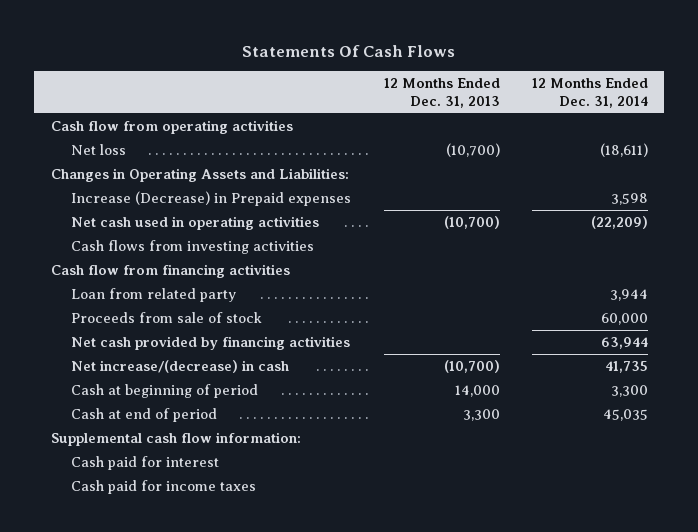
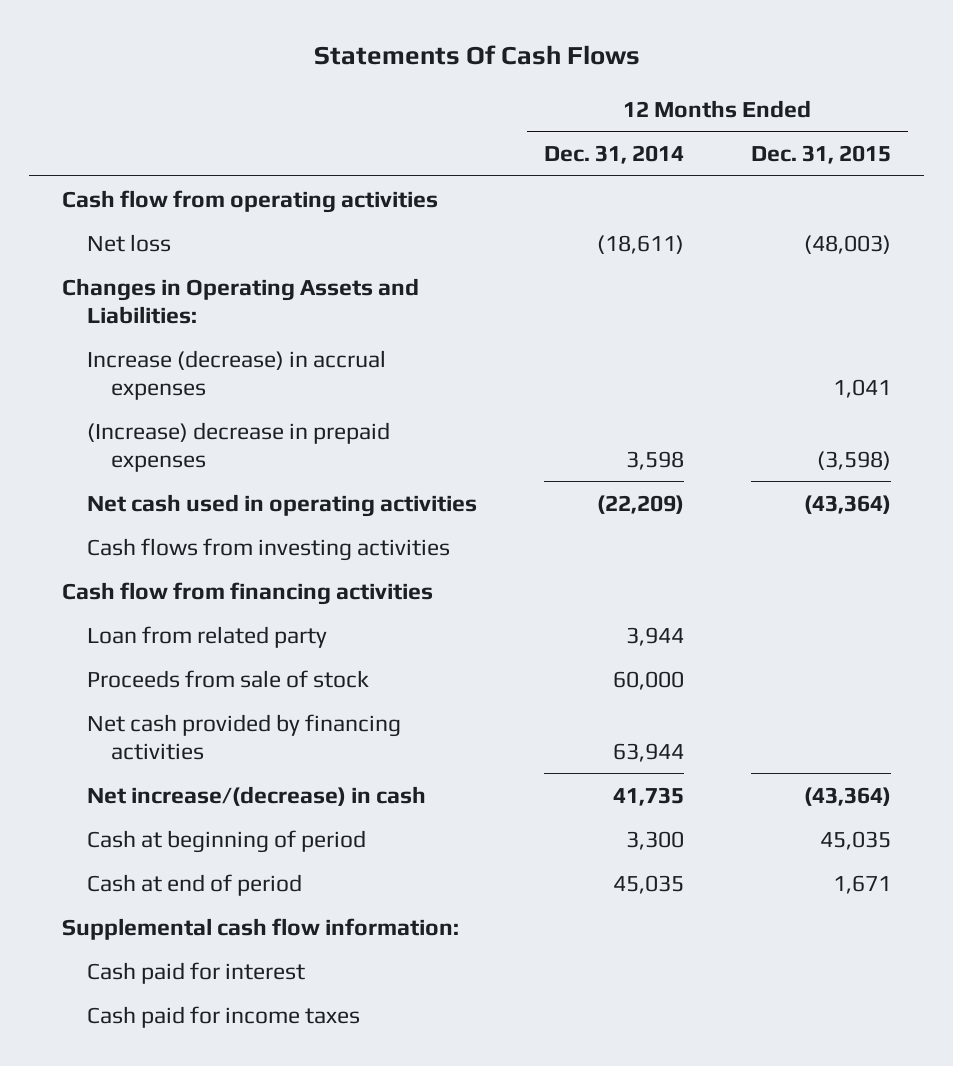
[383,77,500,108] 12 Months Ended Dec. 31, 2013 -> none
none -> [750,144,891,164] Dec. 31, 2015
none -> [86,349,386,400] Increase (decrease) in accrual expenses
[71,190,352,206] Increase (Decrease) in Prepaid expenses -> [86,421,390,472] (Increase) decrease in prepaid expenses

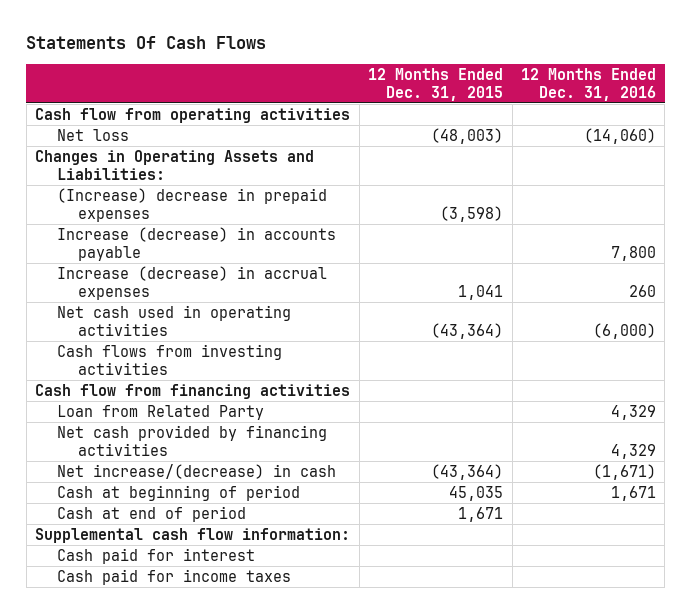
[543,144,684,164] Dec. 31, 2014 -> none
none -> [521,68,657,101] 12 Months Ended Dec. 31, 2016
none -> [56,227,336,261] Increase (decrease) in accounts payable
[86,349,386,400] Increase (decrease) in accrual expenses -> [56,266,327,300] Increase (decrease) in accrual expenses
[86,669,369,688] Proceeds from sale of stock -> none
[86,625,327,648] Loan from related party -> [56,405,264,421] Loan from Related Party

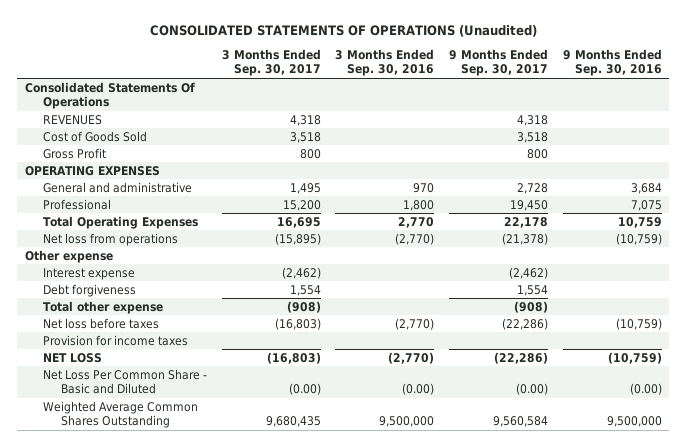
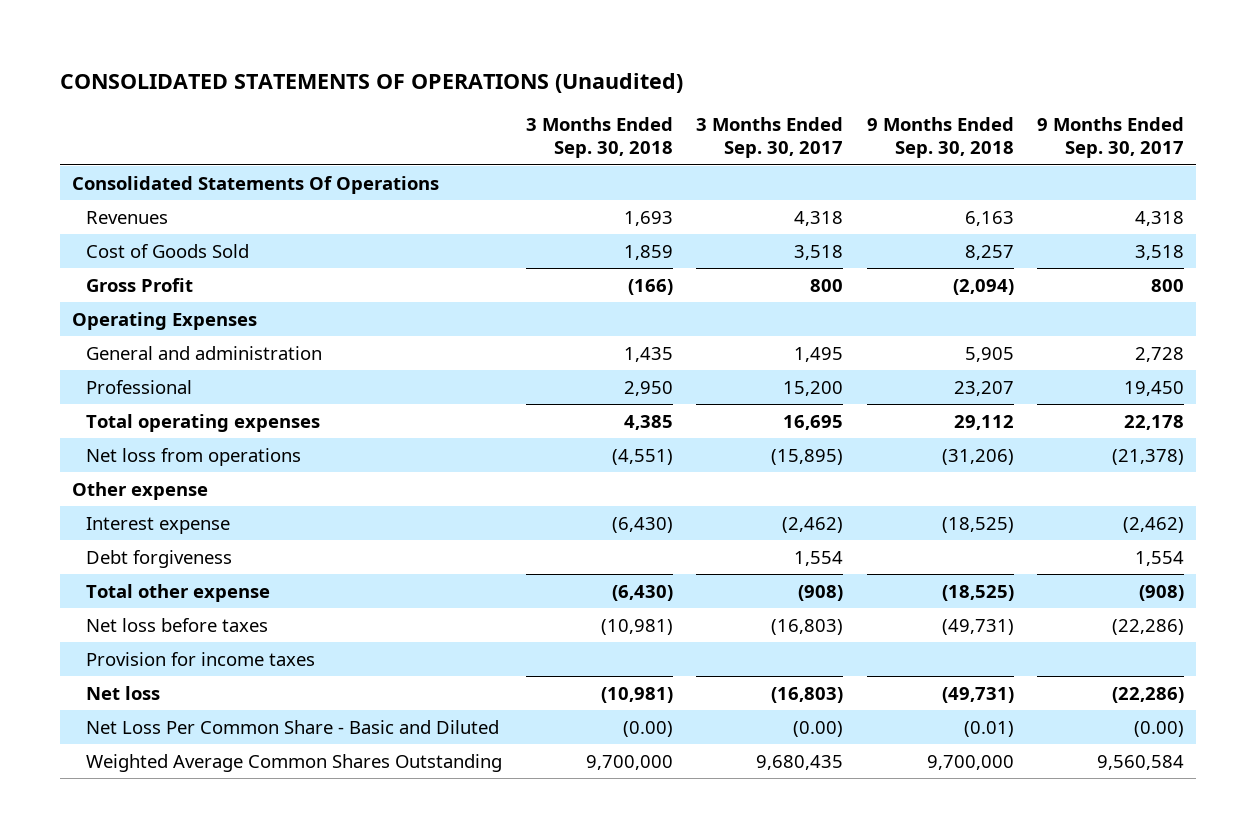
[335,49,435,77] 3 Months Ended Sep. 30, 2016 -> none
[563,49,663,77] 9 Months Ended Sep. 30, 2016 -> none
none -> [525,117,673,159] 3 Months Ended Sep. 30, 2018
none -> [866,117,1014,159] 9 Months Ended Sep. 30, 2018
[42,114,102,125] REVENUES -> [86,210,169,224] Revenues
[24,165,160,176] OPERATING EXPENSES -> [71,311,257,330] Operating Expenses
[42,181,192,193] General and administrative -> [86,345,323,360] General and administration
[42,215,198,229] Total Operating Expenses -> [86,413,321,432] Total operating expenses
[42,352,102,363] NET LOSS -> [86,685,161,700] Net loss

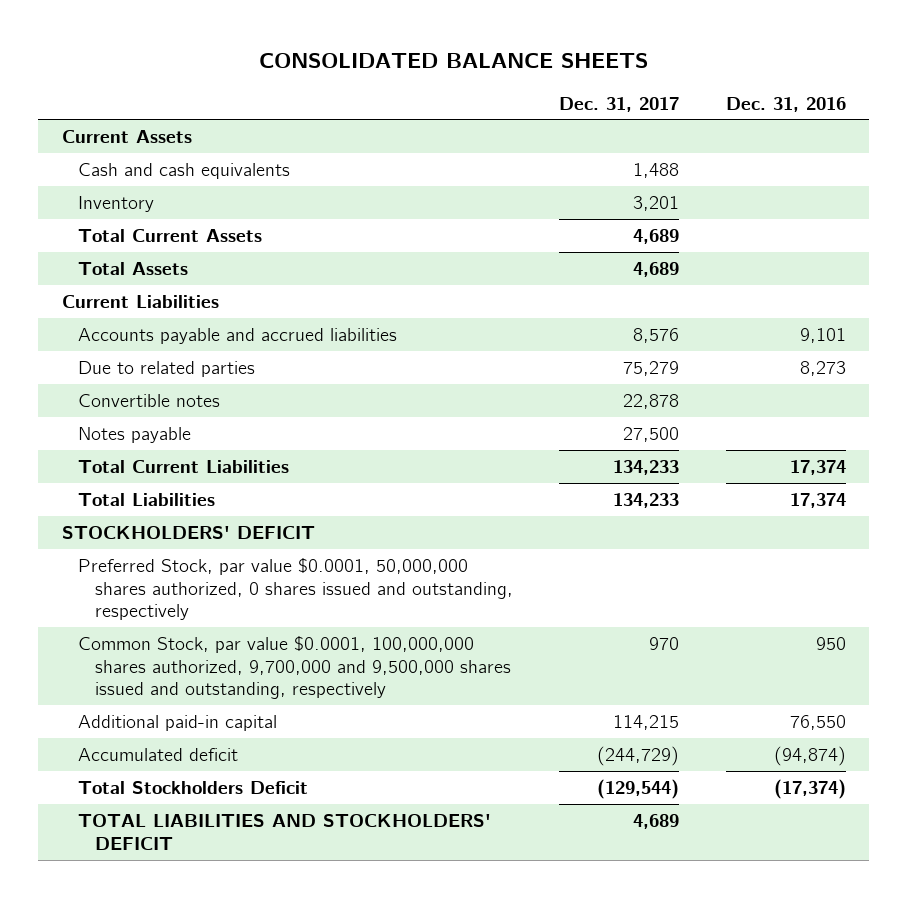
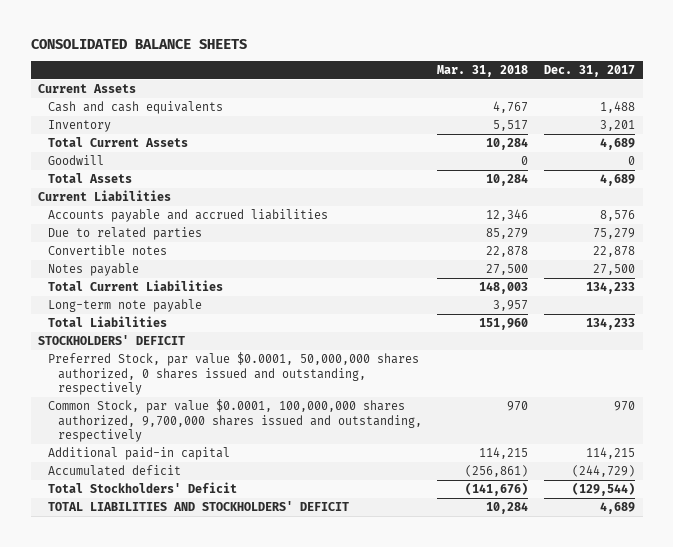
[725,96,846,112] Dec. 31, 2016 -> none
none -> [437,64,529,77] Mar. 31, 2018
none -> [48,155,105,166] Goodwill
none -> [48,299,203,313] Long-term note payable
[78,635,512,700] Common Stock, par value $0.0001, 100,000,000 shares authorized, 9,700,000 and 9,500,000 shares issued and outstanding, respectively -> [48,399,422,443] Common Stock, par value $0.0001, 100,000,000 shares authorized, 9,700,000 shares issued and outstanding, respectively
[78,780,309,794] Total Stockholders Deficit -> [48,482,238,494] Total Stockholders' Deficit

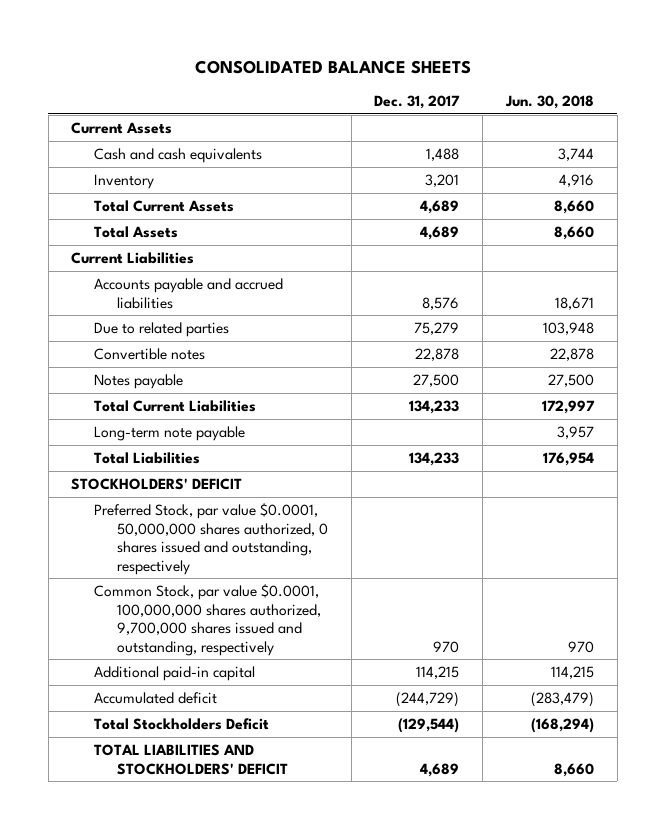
[437,64,529,77] Mar. 31, 2018 -> none
none -> [505,95,595,110] Jun. 30, 2018
[48,155,105,166] Goodwill -> none
[48,482,238,494] Total Stockholders' Deficit -> [94,718,270,731] Total Stockholders Deficit

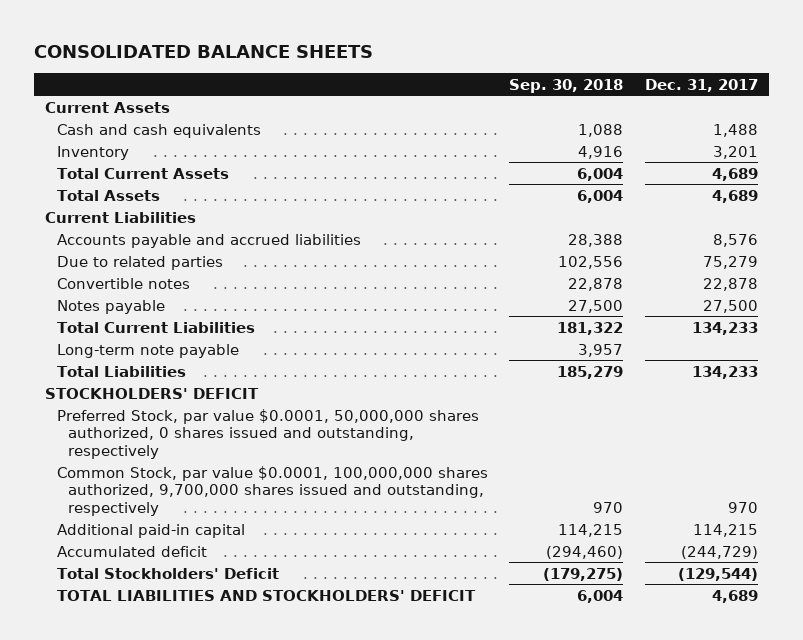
[505,95,595,110] Jun. 30, 2018 -> none
none -> [509,78,624,93] Sep. 30, 2018
[94,718,270,731] Total Stockholders Deficit -> [56,567,279,579] Total Stockholders' Deficit

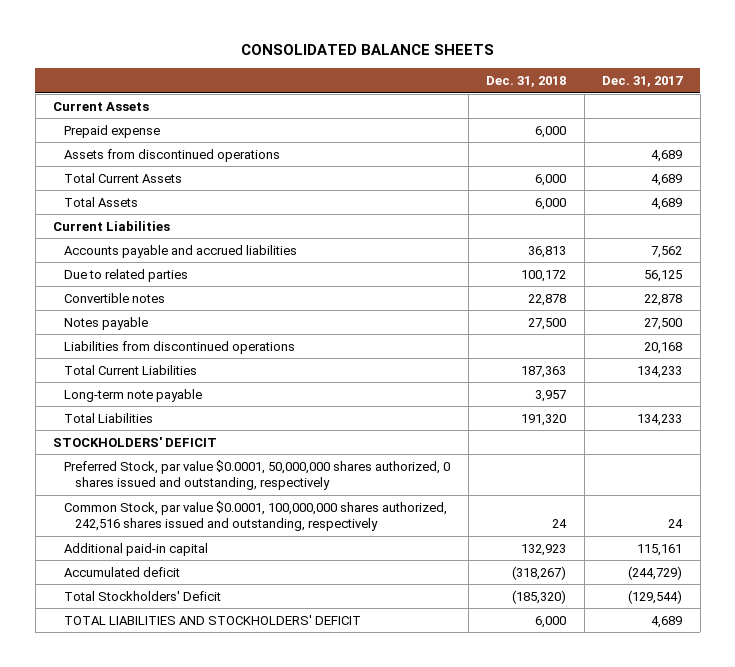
[509,78,624,93] Sep. 30, 2018 -> none
none -> [486,76,567,88] Dec. 31, 2018
[56,123,261,138] Cash and cash equivalents -> none
[56,145,129,160] Inventory -> none
none -> [64,124,161,138] Prepaid expense
none -> [64,148,281,162] Assets from discontinued operations
[712,233,758,247] 8,576 -> [651,245,683,258] 7,562
[702,255,758,269] 75,279 -> [644,269,683,282] 56,125
none -> [64,340,296,354] Liabilities from discontinued operations
[56,465,488,516] Common Stock, par value $0.0001, 100,000,000 shares authorized, 9,700,000 shares issued and outstanding, respectively -> [64,500,448,532] Common Stock, par value $0.0001, 100,000,000 shares authorized, 242,516 shares issued and outstanding, respectively
[727,501,758,513] 970 -> [668,519,684,529] 24
[692,523,758,537] 114,215 -> [637,543,683,556] 115,161

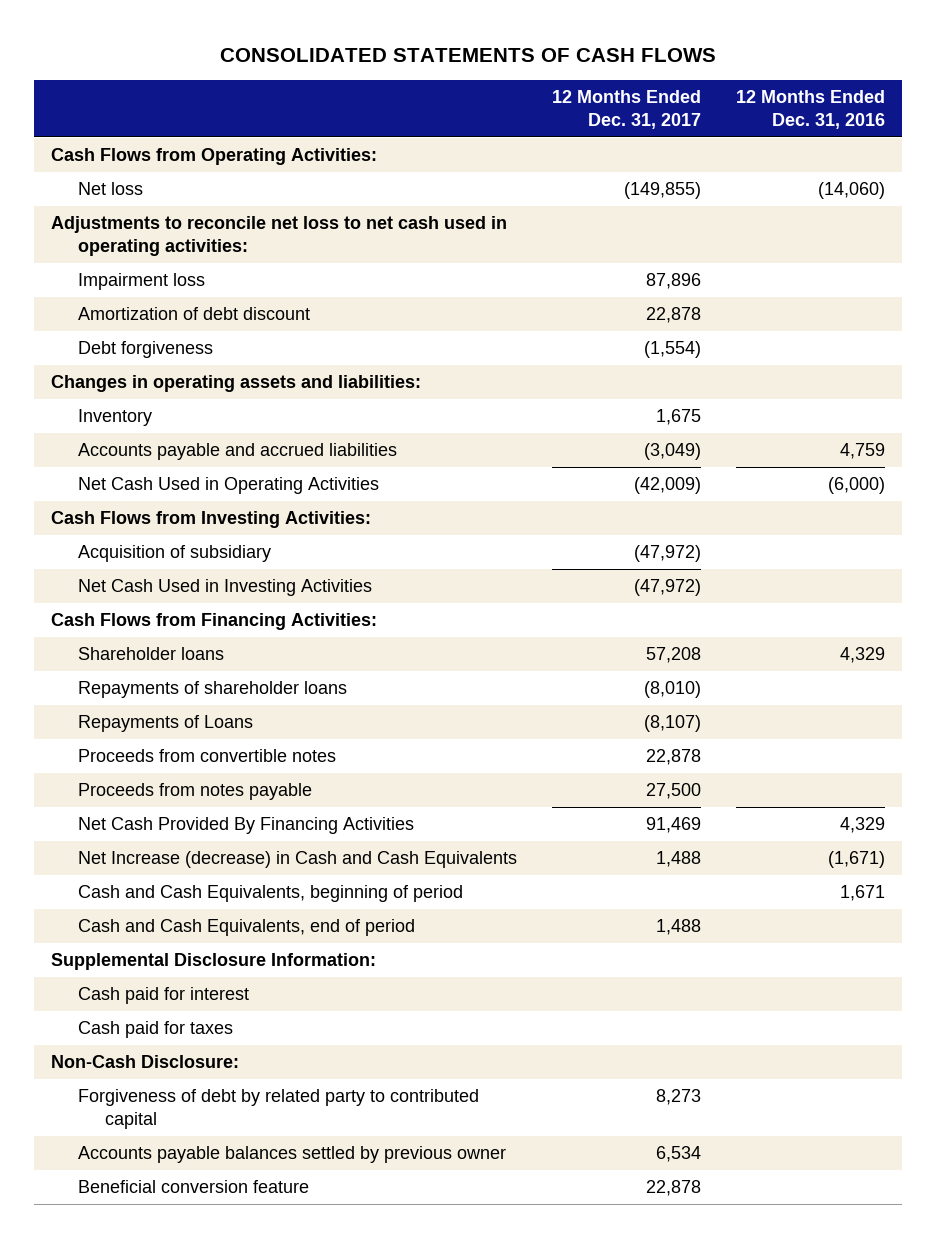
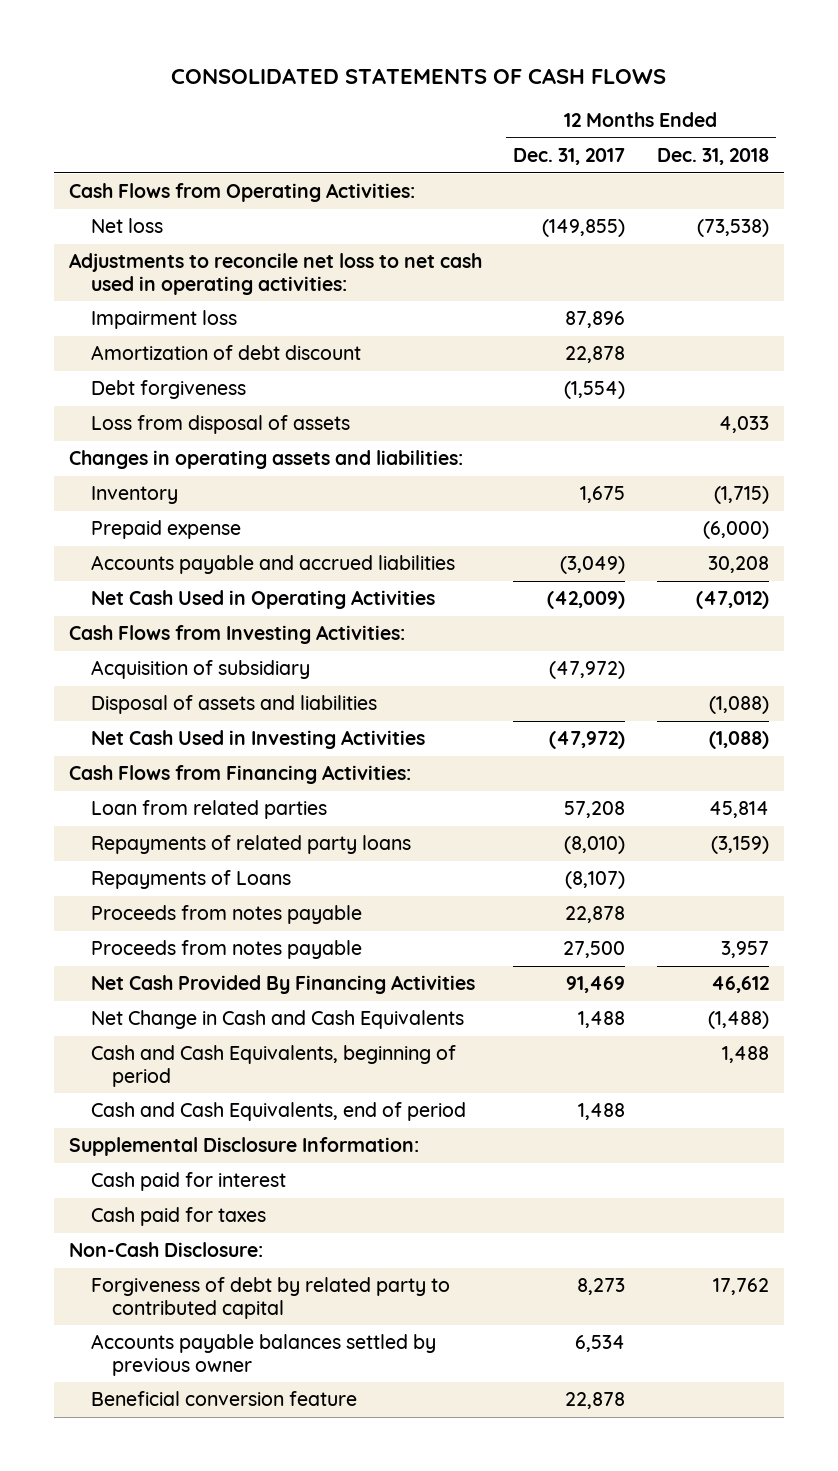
[735,89,885,130] 12 Months Ended Dec. 31, 2016 -> none
none -> [656,147,769,165] Dec. 31, 2018
none -> [90,415,350,435] Loss from disposal of assets
none -> [90,520,241,540] Prepaid expense
none -> [90,695,377,715] Disposal of assets and liabilities
[78,647,225,661] Shareholder loans -> [90,800,327,820] Loan from related parties
[78,681,348,699] Repayments of shareholder loans -> [90,835,411,855] Repayments of related party loans
[78,749,337,763] Proceeds from convertible notes -> [90,905,362,925] Proceeds from notes payable
[78,851,518,869] Net Increase (decrease) in Cash and Cash Equivalents -> [90,1010,464,1030] Net Change in Cash and Cash Equivalents

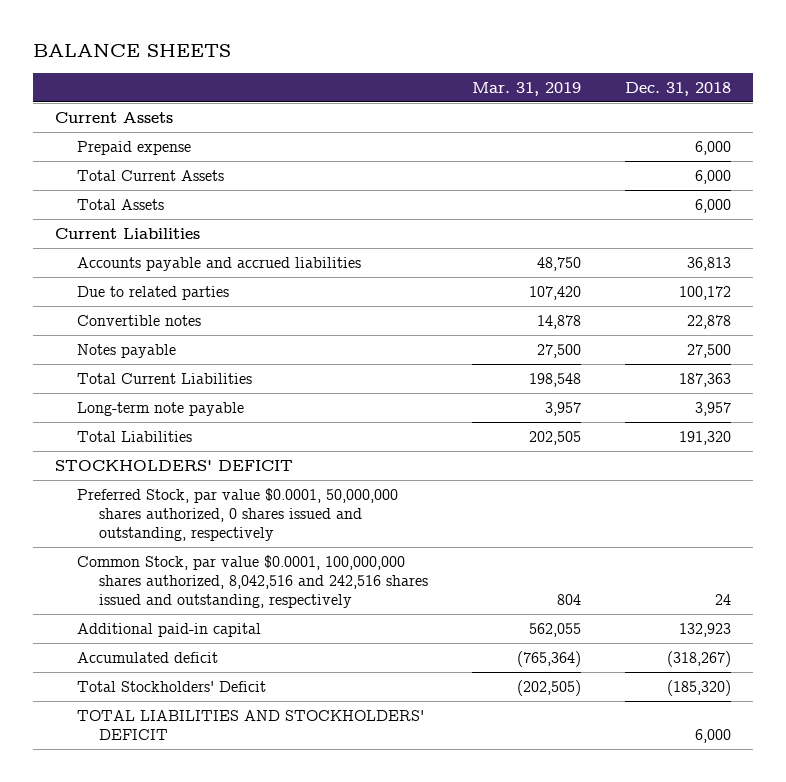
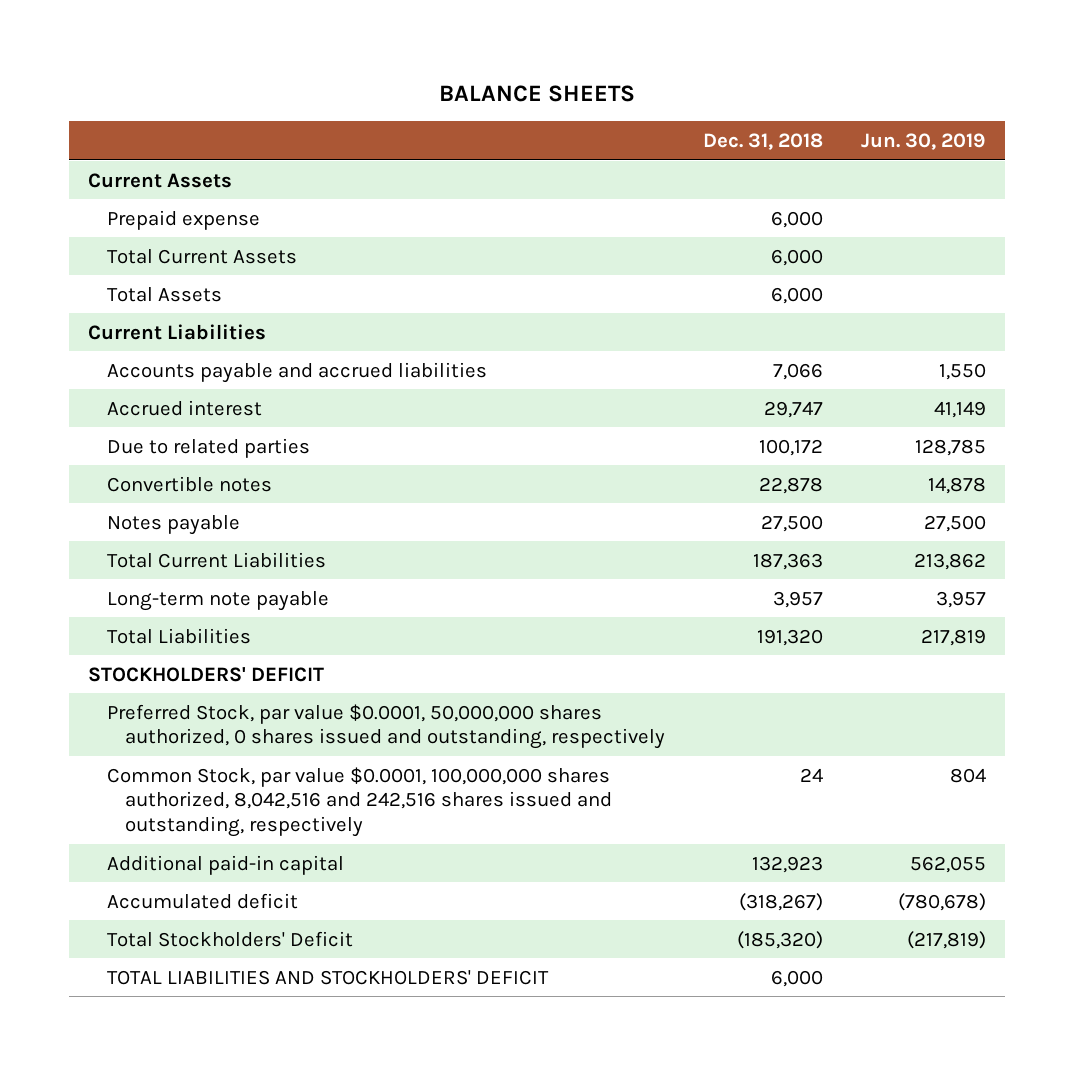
[471,82,581,97] Mar. 31, 2019 -> none
none -> [860,133,986,151] Jun. 30, 2019
[686,256,731,271] 36,813 -> [772,362,823,380] 7,066
none -> [106,399,262,416] Accrued interest

